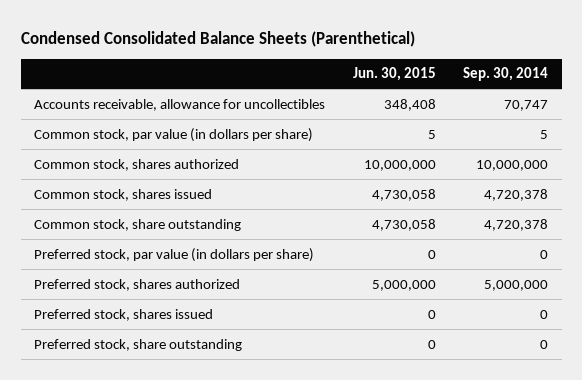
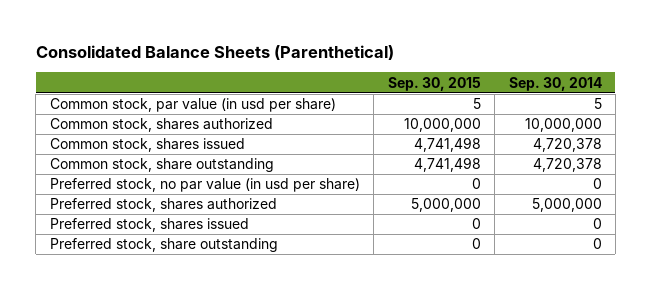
[20,30,415,47] Condensed Consolidated Balance Sheets (Parenthetical) -> [35,44,394,60] Consolidated Balance Sheets (Parenthetical)
[352,67,436,82] Jun. 30, 2015 -> none
none -> [387,76,481,91] Sep. 30, 2015
[34,98,326,111] Accounts receivable, allowance for uncollectibles -> none
[34,127,314,142] Common stock, par value (in dollars per share) -> [49,98,336,113] Common stock, par value (in usd per share)
[34,247,315,262] Preferred stock, par value (in dollars per share) -> [49,178,360,193] Preferred stock, no par value (in usd per share)

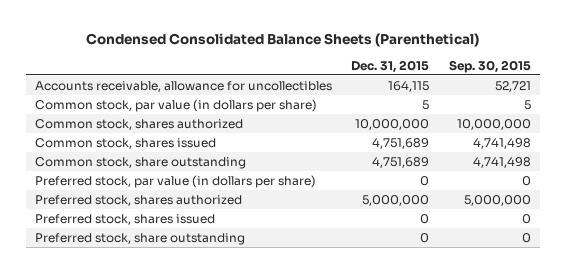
[35,44,394,60] Consolidated Balance Sheets (Parenthetical) -> [85,33,479,48] Condensed Consolidated Balance Sheets (Parenthetical)
[508,76,602,91] Sep. 30, 2014 -> none
none -> [351,59,430,73] Dec. 31, 2015
none -> [35,80,333,92] Accounts receivable, allowance for uncollectibles
[49,98,336,113] Common stock, par value (in usd per share) -> [35,98,318,112] Common stock, par value (in dollars per share)
[49,178,360,193] Preferred stock, no par value (in usd per share) -> [35,174,317,188] Preferred stock, par value (in dollars per share)

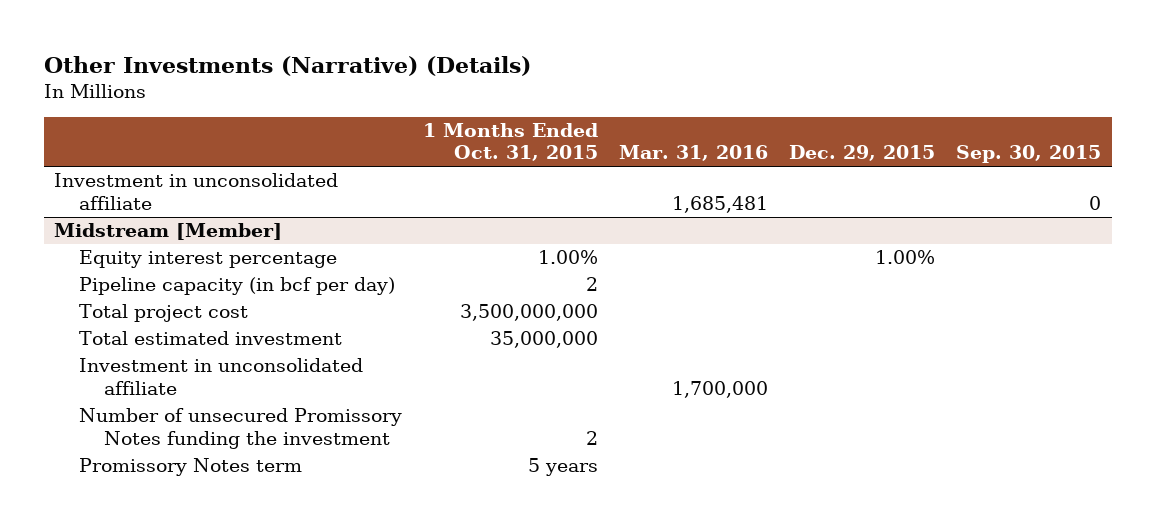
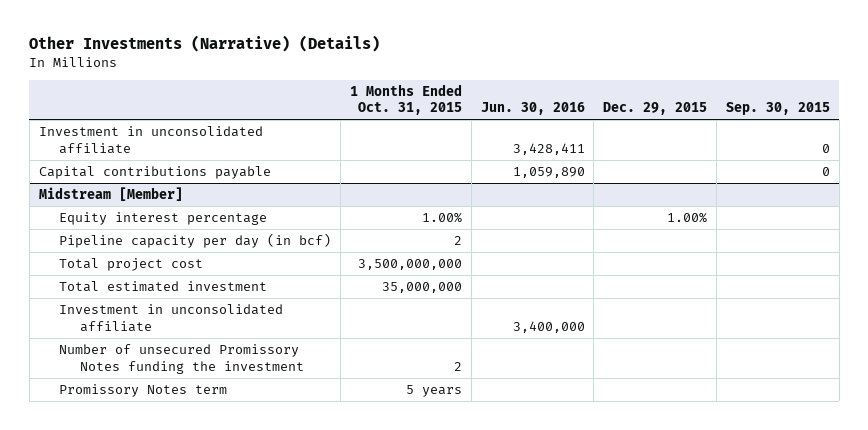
[619,145,769,162] Mar. 31, 2016 -> none
none -> [480,102,585,116] Jun. 30, 2016
none -> [38,166,271,180] Capital contributions payable
[79,277,396,296] Pipeline capacity (in bcf per day) -> [59,233,332,249] Pipeline capacity per day (in bcf)

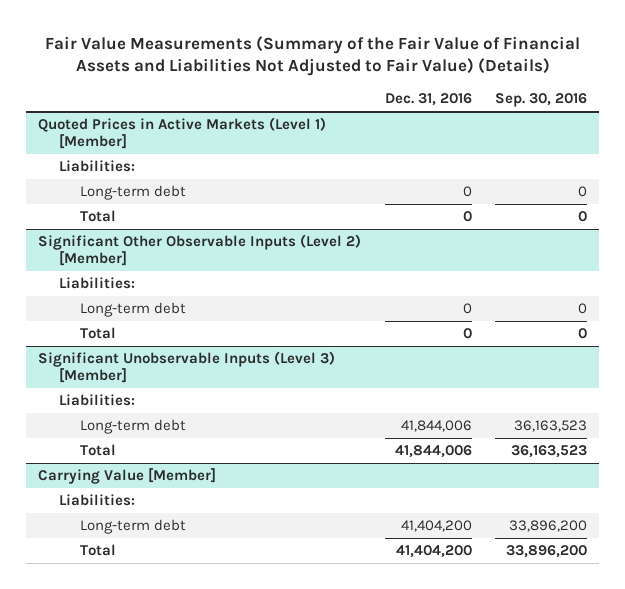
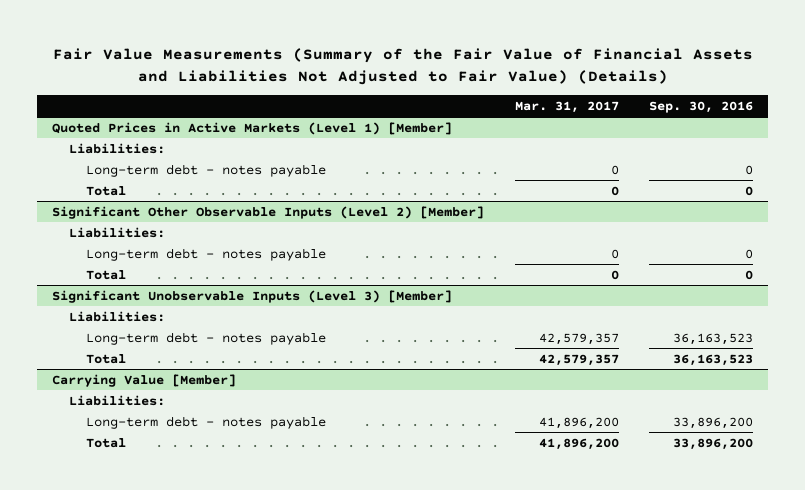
[384,93,472,107] Dec. 31, 2016 -> none
none -> [514,100,619,113] Mar. 31, 2017
[79,185,186,201] Long-term debt -> [85,163,326,177] Long-term debt - notes payable
[79,302,186,318] Long-term debt -> [85,247,326,261] Long-term debt - notes payable
[79,419,186,435] Long-term debt -> [85,331,326,345] Long-term debt - notes payable
[79,519,186,535] Long-term debt -> [85,415,326,429] Long-term debt - notes payable

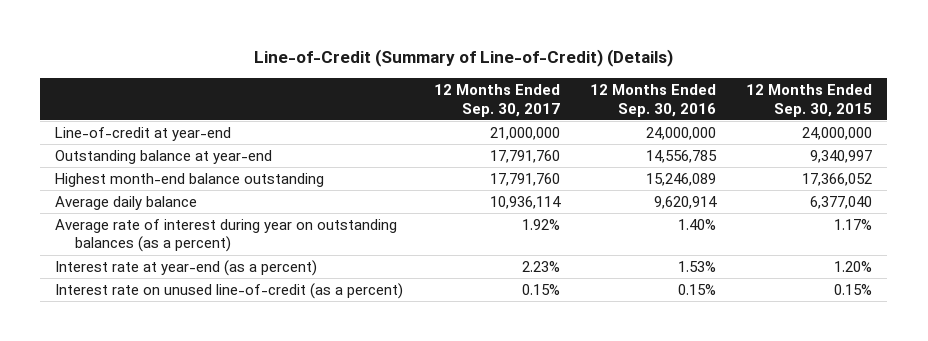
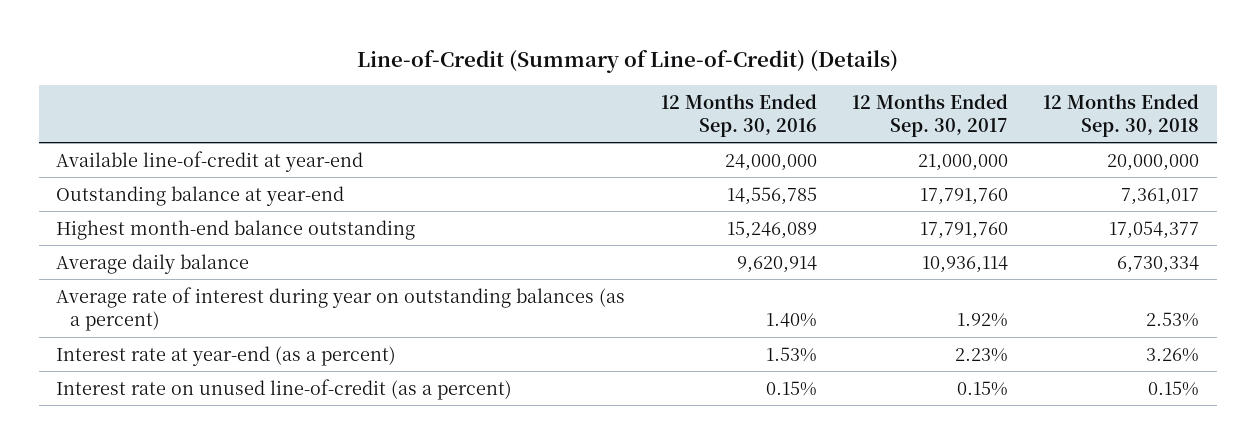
[746,84,873,117] 12 Months Ended Sep. 30, 2015 -> none
none -> [1042,93,1199,137] 12 Months Ended Sep. 30, 2018
[55,126,232,141] Line-of-credit at year-end -> [56,150,364,172] Available line-of-credit at year-end

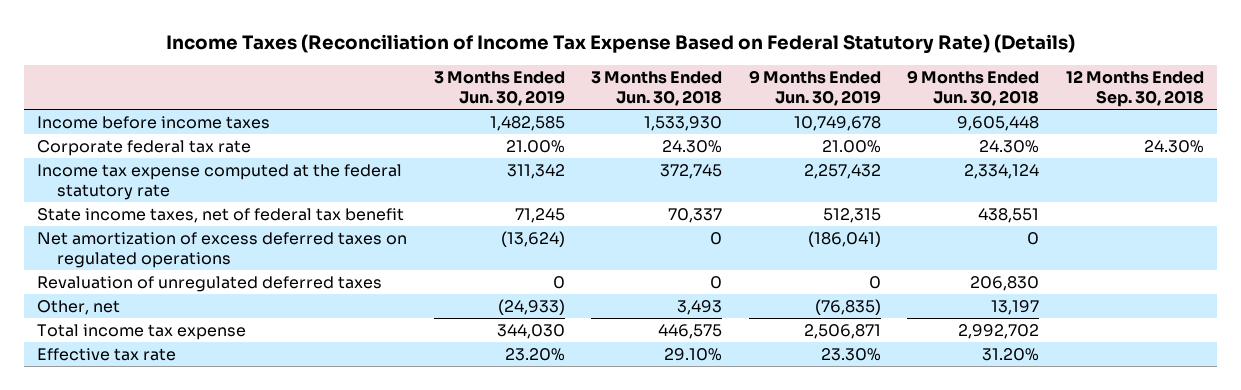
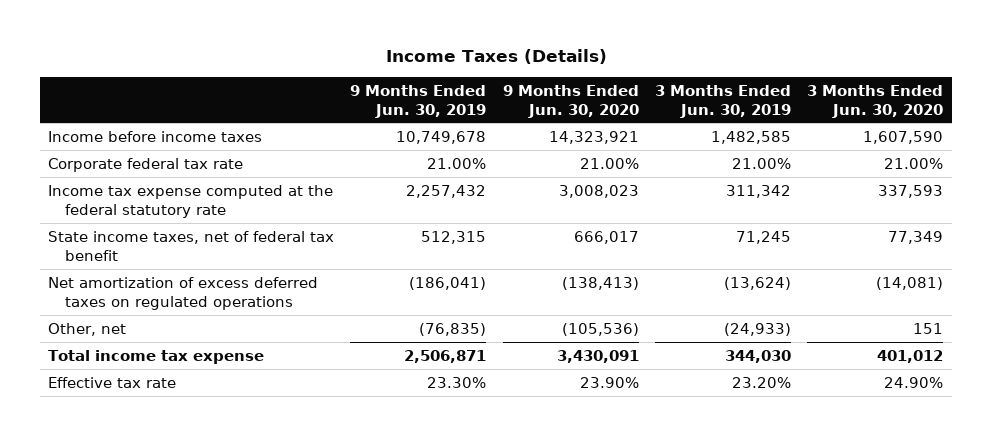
[165,34,1075,55] Income Taxes (Reconciliation of Income Tax Expense Based on Federal Statutory Rate) (Details) -> [385,49,607,65] Income Taxes (Details)
[591,71,723,107] 3 Months Ended Jun. 30, 2018 -> none
[907,70,1040,107] 9 Months Ended Jun. 30, 2018 -> none
[1065,70,1204,108] 12 Months Ended Sep. 30, 2018 -> none
none -> [502,84,639,118] 9 Months Ended Jun. 30, 2020
none -> [807,84,944,118] 3 Months Ended Jun. 30, 2020
[37,275,383,292] Revaluation of unregulated deferred taxes -> none

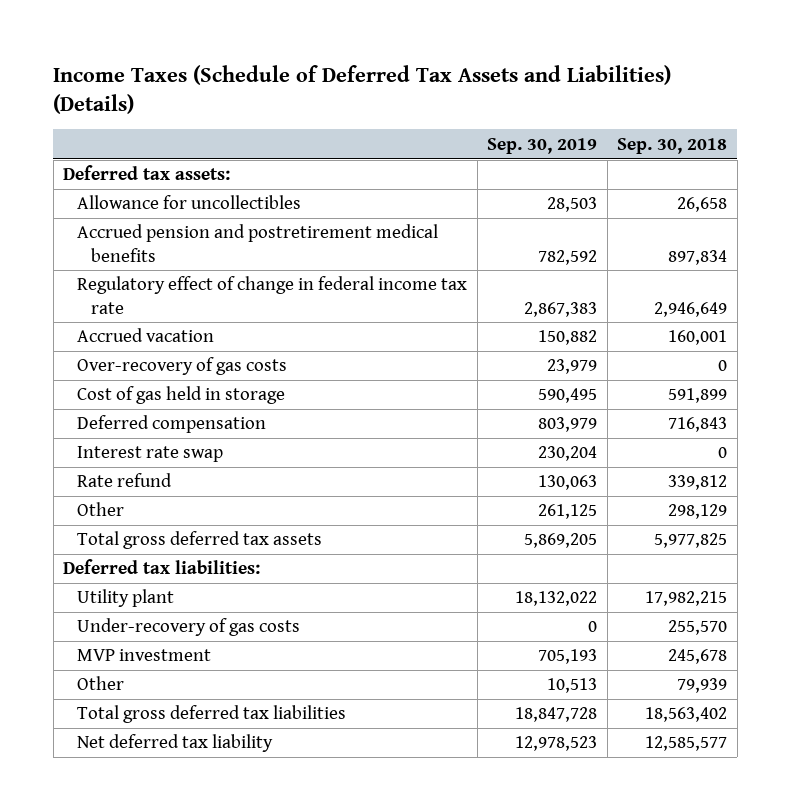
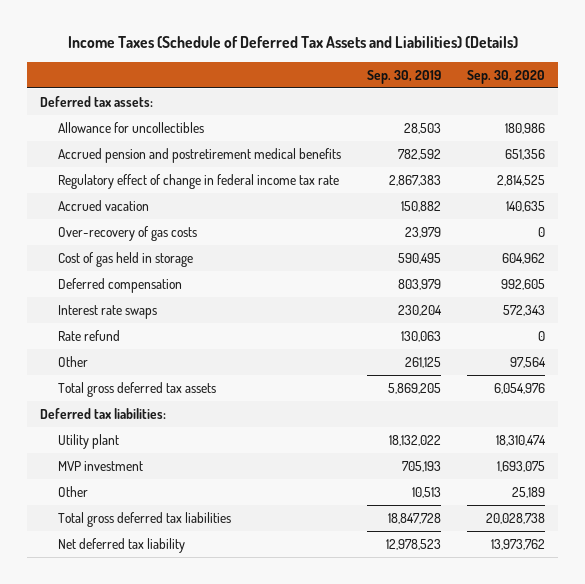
[617,137,728,154] Sep. 30, 2018 -> none
none -> [467,69,546,84] Sep. 30, 2020
[77,446,224,463] Interest rate swap -> [57,305,157,320] Interest rate swaps
[77,618,301,637] Under-recovery of gas costs -> none

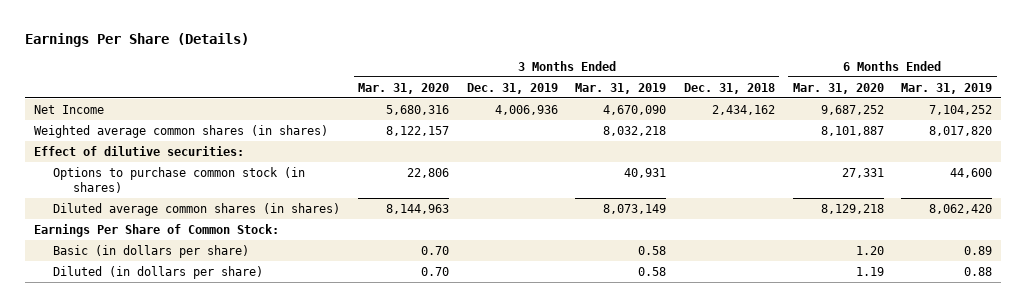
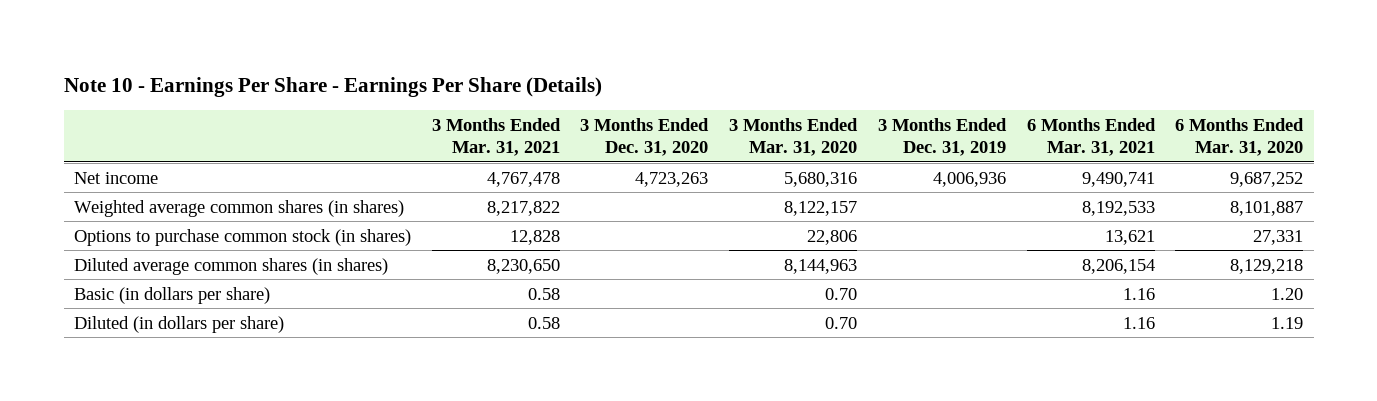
[25,33,250,48] Earnings Per Share (Details) -> [63,77,602,98] Note 10 - Earnings Per Share - Earnings Per Share (Details)
[575,82,667,94] Mar. 31, 2019 -> none
[684,82,776,94] Dec. 31, 2018 -> none
[901,82,993,94] Mar. 31, 2019 -> none
none -> [431,118,561,157] 3 Months Ended Mar. 31, 2021
none -> [580,118,710,157] 3 Months Ended Dec. 31, 2020
none -> [1026,118,1156,157] 6 Months Ended Mar. 31, 2021
[34,104,105,114] Net Income -> [74,171,159,184] Net income
[34,145,245,156] Effect of dilutive securities: -> none
[34,223,280,237] Earnings Per Share of Common Stock: -> none

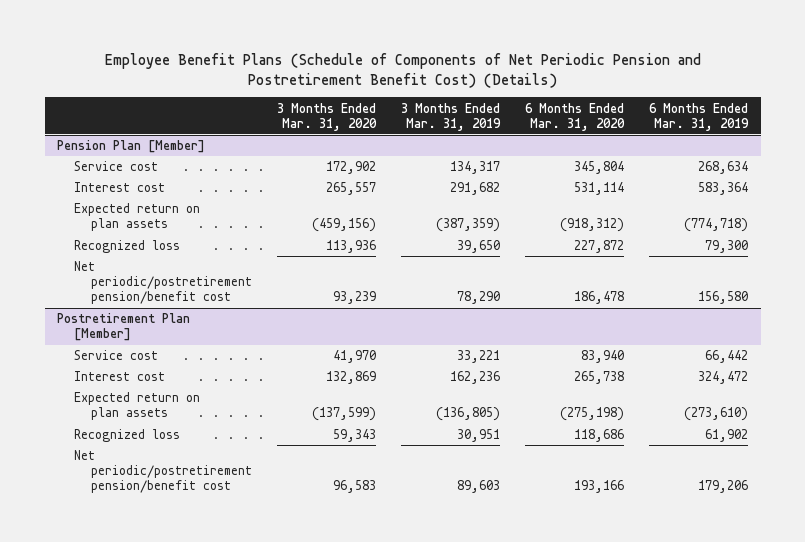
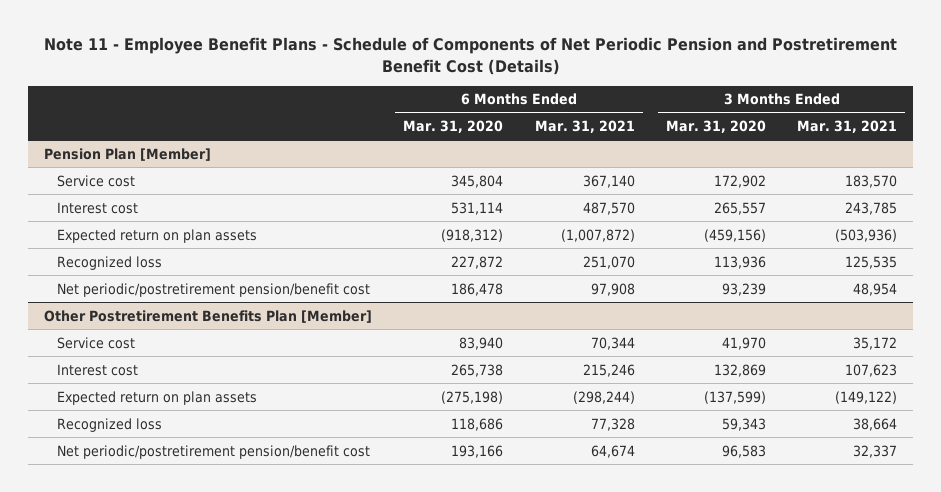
[104,52,701,88] Employee Benefit Plans (Schedule of Components of Net Periodic Pension and Postretirement Benefit Cost) (Details) -> [43,36,897,75] Note 11 - Employee Benefit Plans - Schedule of Components of Net Periodic Pension and Postretirement Benefit Cost (Details)
[401,102,502,131] 3 Months Ended Mar. 31, 2019 -> none
[649,102,750,131] 6 Months Ended Mar. 31, 2019 -> none
none -> [534,119,635,133] Mar. 31, 2021
none -> [797,119,898,133] Mar. 31, 2021
[57,313,191,342] Postretirement Plan [Member] -> [43,309,372,323] Other Postretirement Benefits Plan [Member]

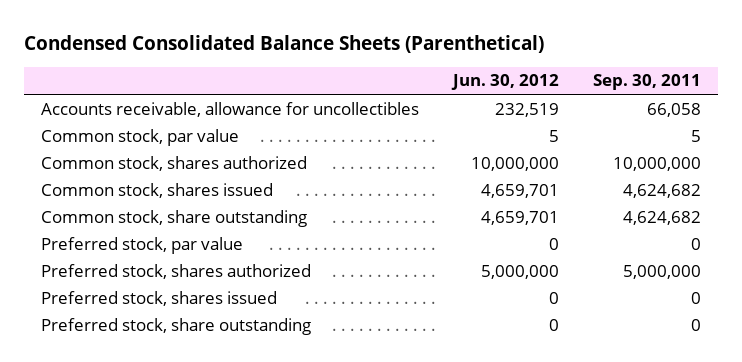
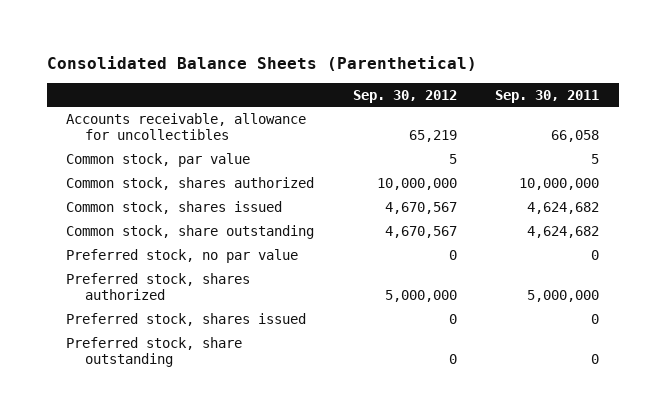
[24,35,545,54] Condensed Consolidated Balance Sheets (Parenthetical) -> [46,55,477,71] Consolidated Balance Sheets (Parenthetical)
[451,74,560,91] Jun. 30, 2012 -> none
none -> [352,89,457,103] Sep. 30, 2012
[41,236,244,254] Preferred stock, par value -> [66,248,299,263] Preferred stock, no par value

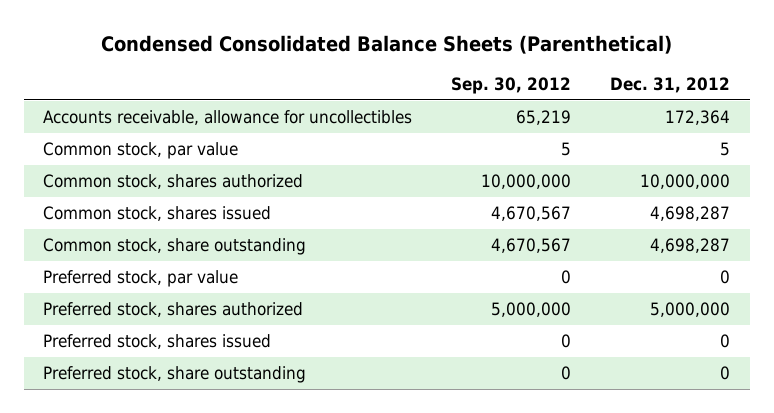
[46,55,477,71] Consolidated Balance Sheets (Parenthetical) -> [100,34,672,54] Condensed Consolidated Balance Sheets (Parenthetical)
[495,89,600,103] Sep. 30, 2011 -> none
none -> [610,76,731,93] Dec. 31, 2012
[66,248,299,263] Preferred stock, no par value -> [43,270,239,288] Preferred stock, par value

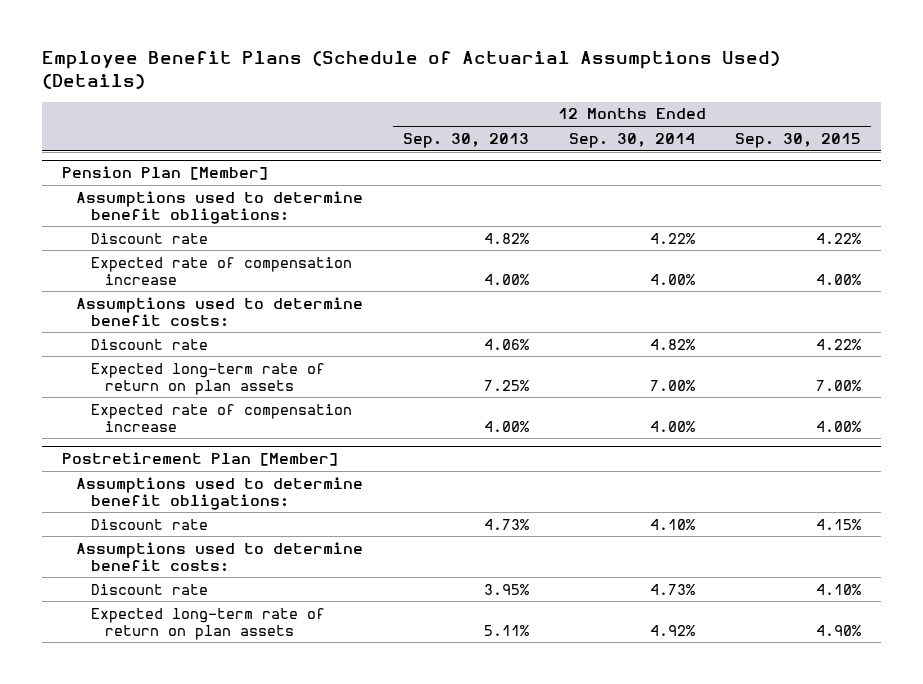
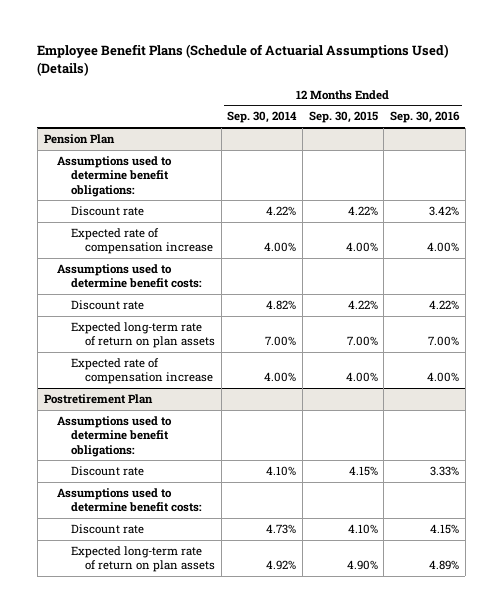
[403,132,530,148] Sep. 30, 2013 -> none
none -> [389,111,460,124] Sep. 30, 2016
[61,166,268,181] Pension Plan [Member] -> [43,133,115,144] Pension Plan
[61,452,338,467] Postretirement Plan [Member] -> [43,393,153,404] Postretirement Plan

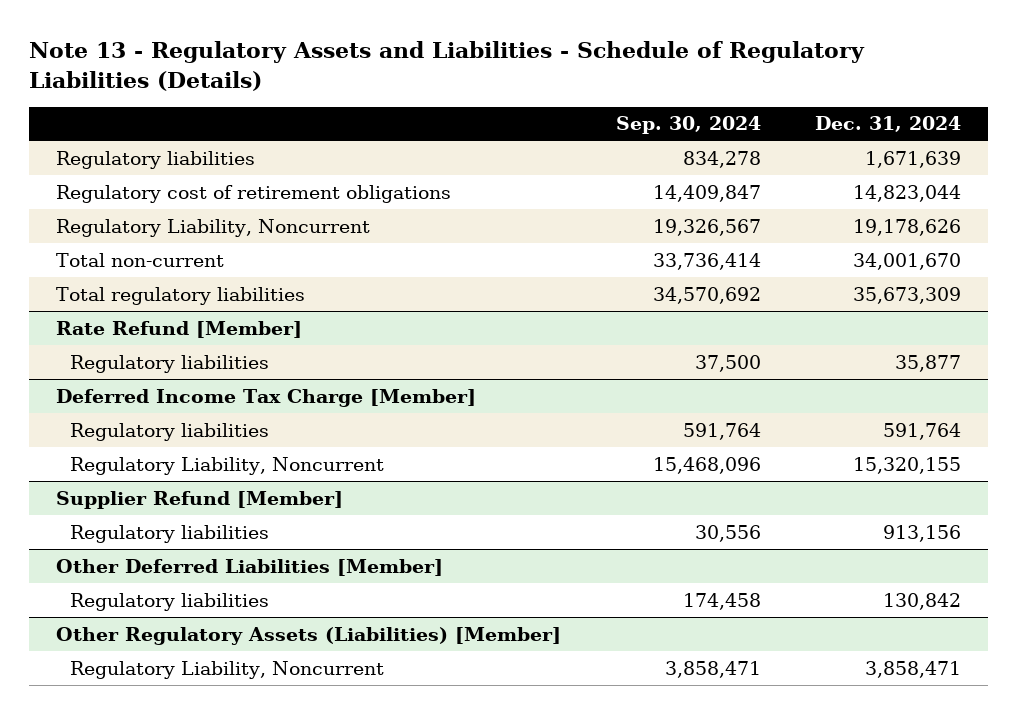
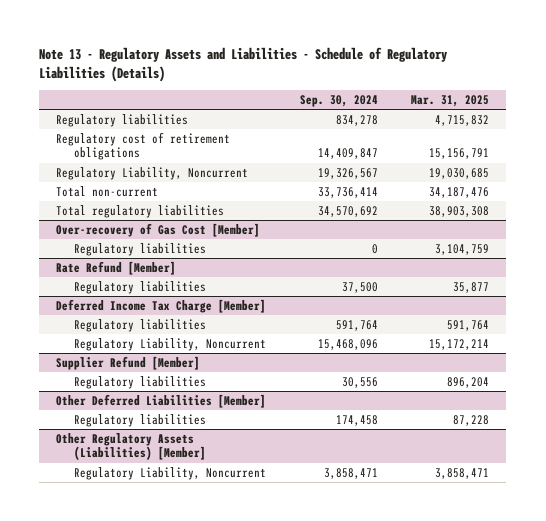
[815,116,962,133] Dec. 31, 2024 -> none
none -> [411,95,490,108] Mar. 31, 2025
none -> [56,222,261,237] Over-recovery of Gas Cost [Member]
none -> [74,242,207,256] Regulatory liabilities

